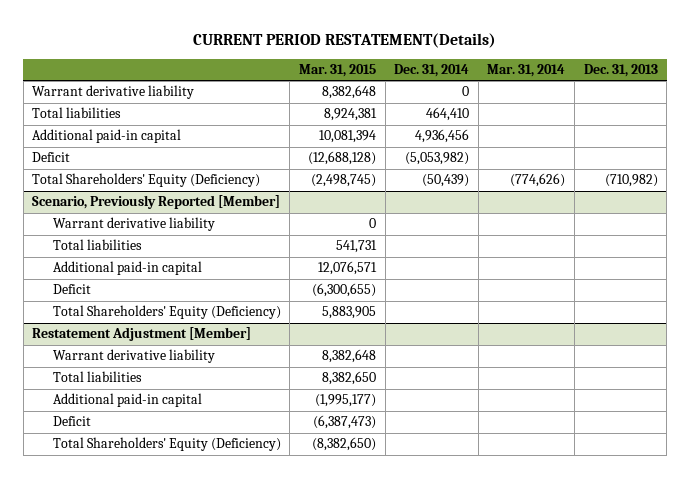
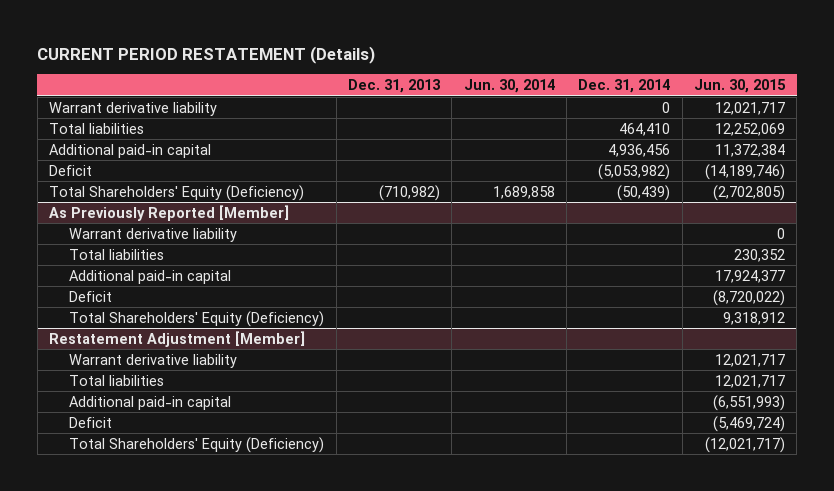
[192,32,496,48] CURRENT PERIOD RESTATEMENT(Details) -> [37,45,376,64] CURRENT PERIOD RESTATEMENT (Details)
[299,64,377,78] Mar. 31, 2015 -> none
[487,64,566,78] Mar. 31, 2014 -> none
none -> [463,79,555,94] Jun. 30, 2014
none -> [693,79,786,94] Jun. 30, 2015
[32,195,281,210] Scenario, Previously Reported [Member] -> [48,204,289,221] As Previously Reported [Member]

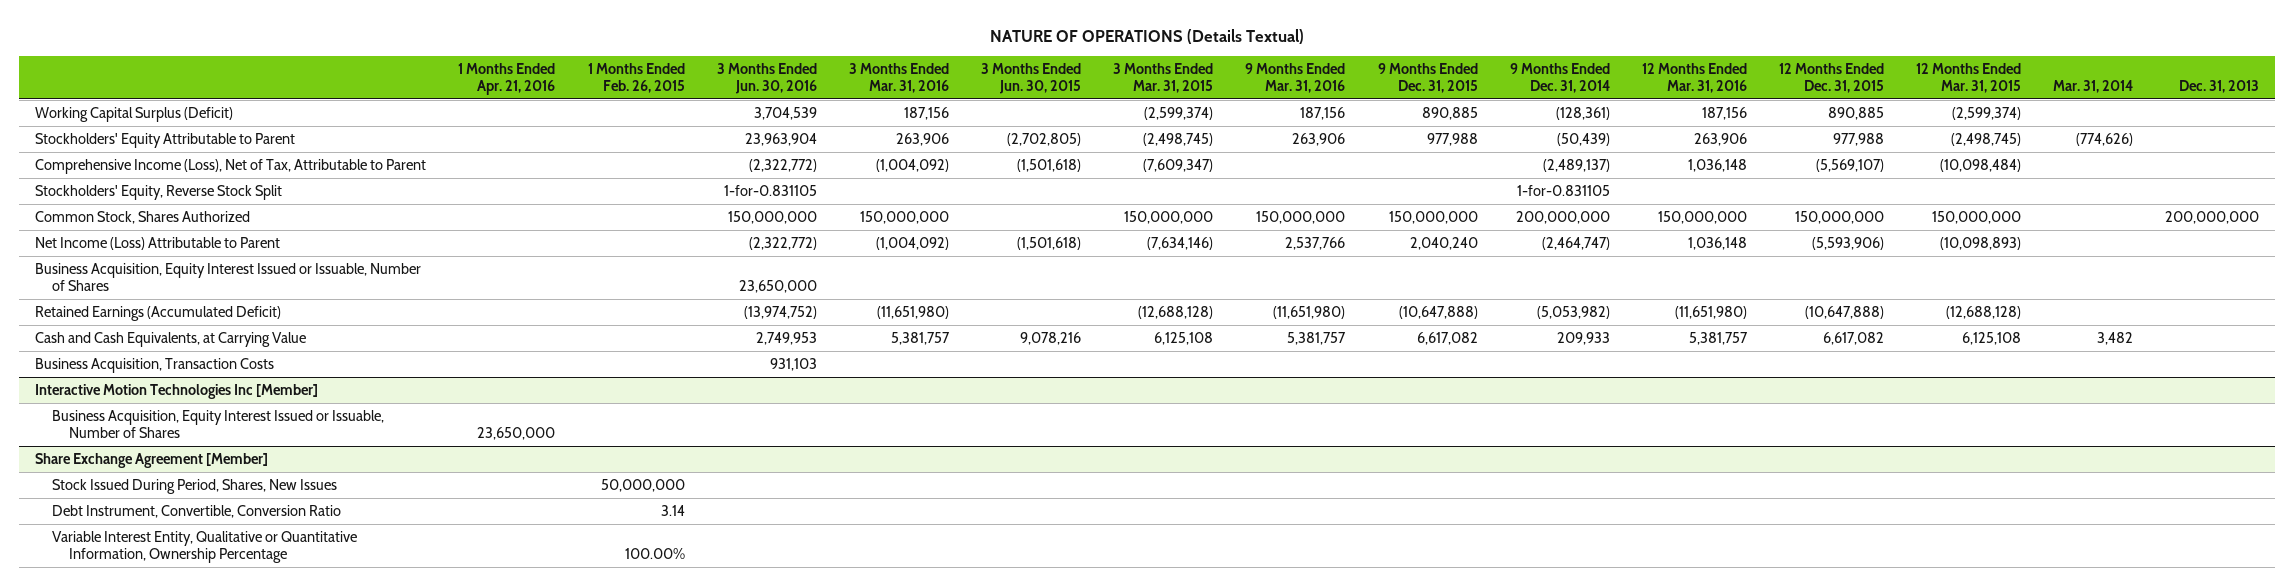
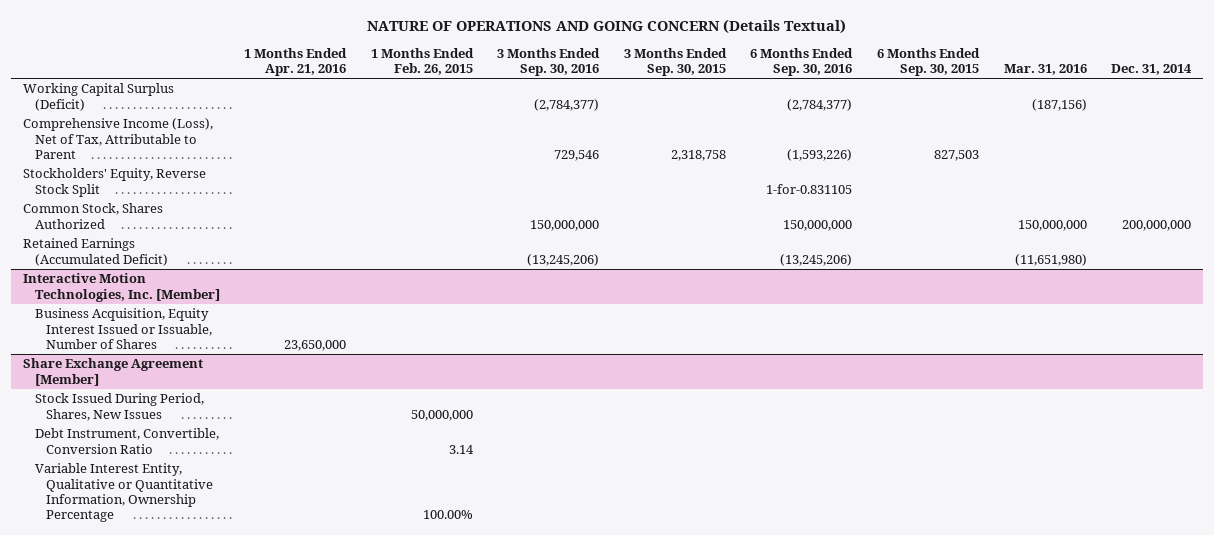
[990,28,1305,44] NATURE OF OPERATIONS (Details Textual) -> [367,18,847,34] NATURE OF OPERATIONS AND GOING CONCERN (Details Textual)
[716,63,817,94] 3 Months Ended Jun. 30, 2016 -> none
[848,63,949,93] 3 Months Ended Mar. 31, 2016 -> none
[981,63,1082,94] 3 Months Ended Jun. 30, 2015 -> none
[1113,63,1214,93] 3 Months Ended Mar. 31, 2015 -> none
[1245,63,1346,93] 9 Months Ended Mar. 31, 2016 -> none
[1377,63,1478,93] 9 Months Ended Dec. 31, 2015 -> none
[1509,63,1610,93] 9 Months Ended Dec. 31, 2014 -> none
[1641,63,1747,93] 12 Months Ended Mar. 31, 2016 -> none
[1778,63,1884,93] 12 Months Ended Dec. 31, 2015 -> none
[1916,63,2022,93] 12 Months Ended Mar. 31, 2015 -> none
[2053,79,2134,93] Mar. 31, 2014 -> none
[2179,79,2260,93] Dec. 31, 2013 -> none
none -> [497,47,601,77] 3 Months Ended Sep. 30, 2016
none -> [623,47,727,77] 3 Months Ended Sep. 30, 2015
none -> [750,47,854,77] 6 Months Ended Sep. 30, 2016
none -> [877,47,981,77] 6 Months Ended Sep. 30, 2015
none -> [1003,64,1087,76] Mar. 31, 2016
none -> [1111,64,1193,76] Dec. 31, 2014
[35,133,296,149] Stockholders' Equity Attributable to Parent -> none
[35,237,281,251] Net Income (Loss) Attributable to Parent -> none
[35,263,422,291] Business Acquisition, Equity Interest Issued or Issuable, Number of Shares -> none
[35,332,307,348] Cash and Cash Equivalents, at Carrying Value -> none
[35,358,275,374] Business Acquisition, Transaction Costs -> none
[35,384,319,400] Interactive Motion Technologies Inc [Member] -> [23,273,220,302] Interactive Motion Technologies, Inc. [Member]

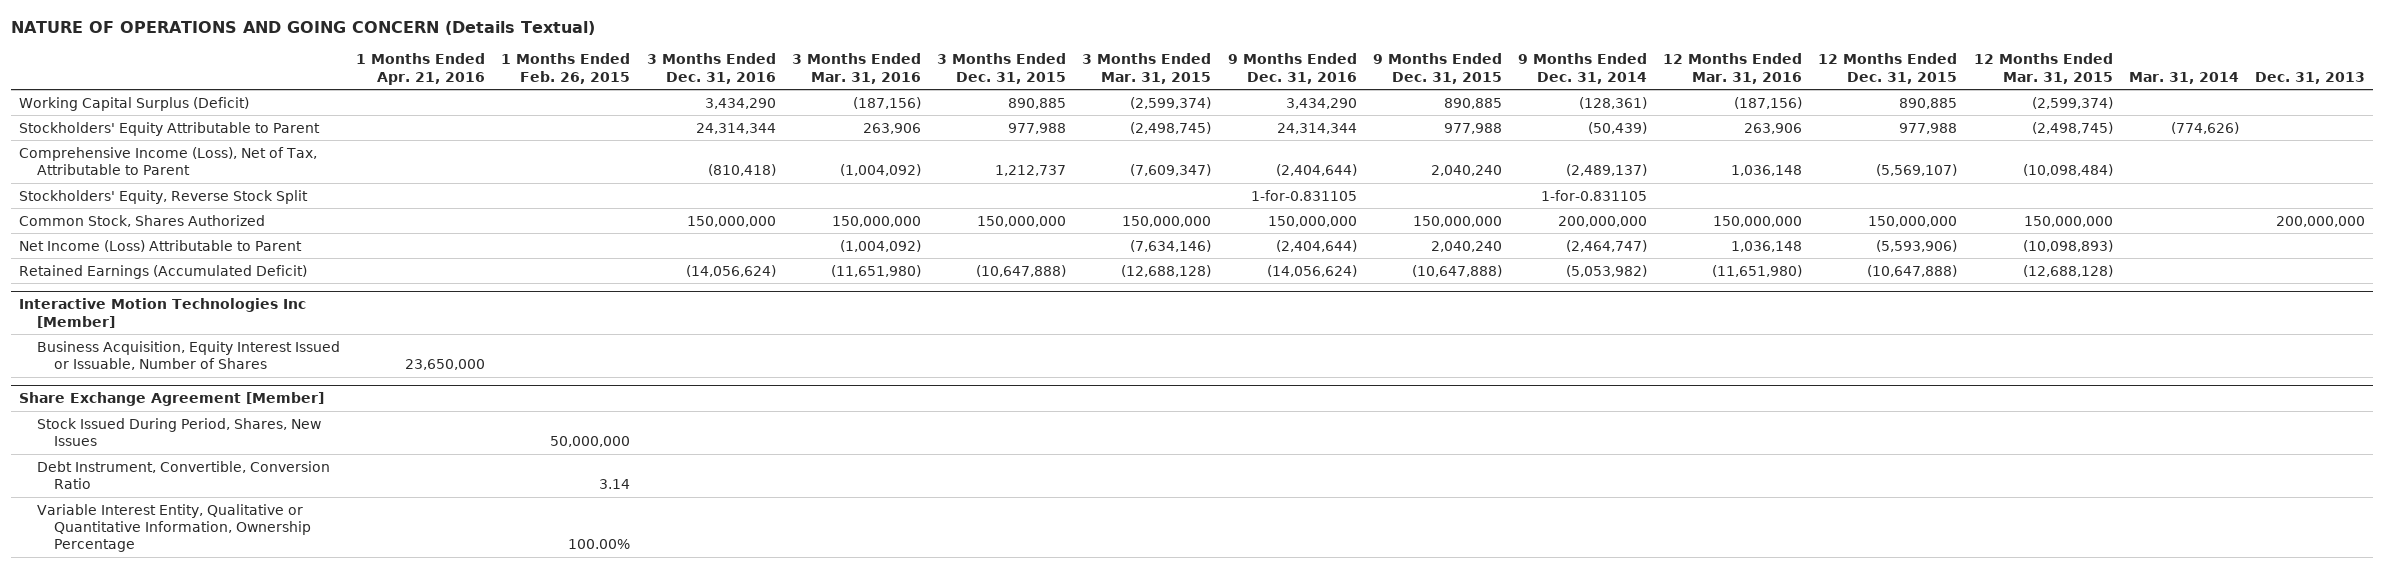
[497,47,601,77] 3 Months Ended Sep. 30, 2016 -> none
[623,47,727,77] 3 Months Ended Sep. 30, 2015 -> none
[750,47,854,77] 6 Months Ended Sep. 30, 2016 -> none
[877,47,981,77] 6 Months Ended Sep. 30, 2015 -> none
[1003,64,1087,76] Mar. 31, 2016 -> none
[1111,64,1193,76] Dec. 31, 2014 -> none
none -> [646,53,776,84] 3 Months Ended Dec. 31, 2016
none -> [791,53,921,84] 3 Months Ended Mar. 31, 2016
none -> [937,53,1067,84] 3 Months Ended Dec. 31, 2015
none -> [1082,53,1212,84] 3 Months Ended Mar. 31, 2015
none -> [1227,53,1357,84] 9 Months Ended Dec. 31, 2016
none -> [1372,53,1502,84] 9 Months Ended Dec. 31, 2015
none -> [1517,53,1647,84] 9 Months Ended Dec. 31, 2014
none -> [1663,53,1803,84] 12 Months Ended Mar. 31, 2016
none -> [1818,53,1958,84] 12 Months Ended Dec. 31, 2015
none -> [1973,53,2113,84] 12 Months Ended Mar. 31, 2015
none -> [2128,71,2239,84] Mar. 31, 2014
none -> [2255,71,2366,84] Dec. 31, 2013
none -> [19,121,321,136] Stockholders' Equity Attributable to Parent
none -> [19,239,303,252] Net Income (Loss) Attributable to Parent
[23,273,220,302] Interactive Motion Technologies, Inc. [Member] -> [19,298,307,328] Interactive Motion Technologies Inc [Member]

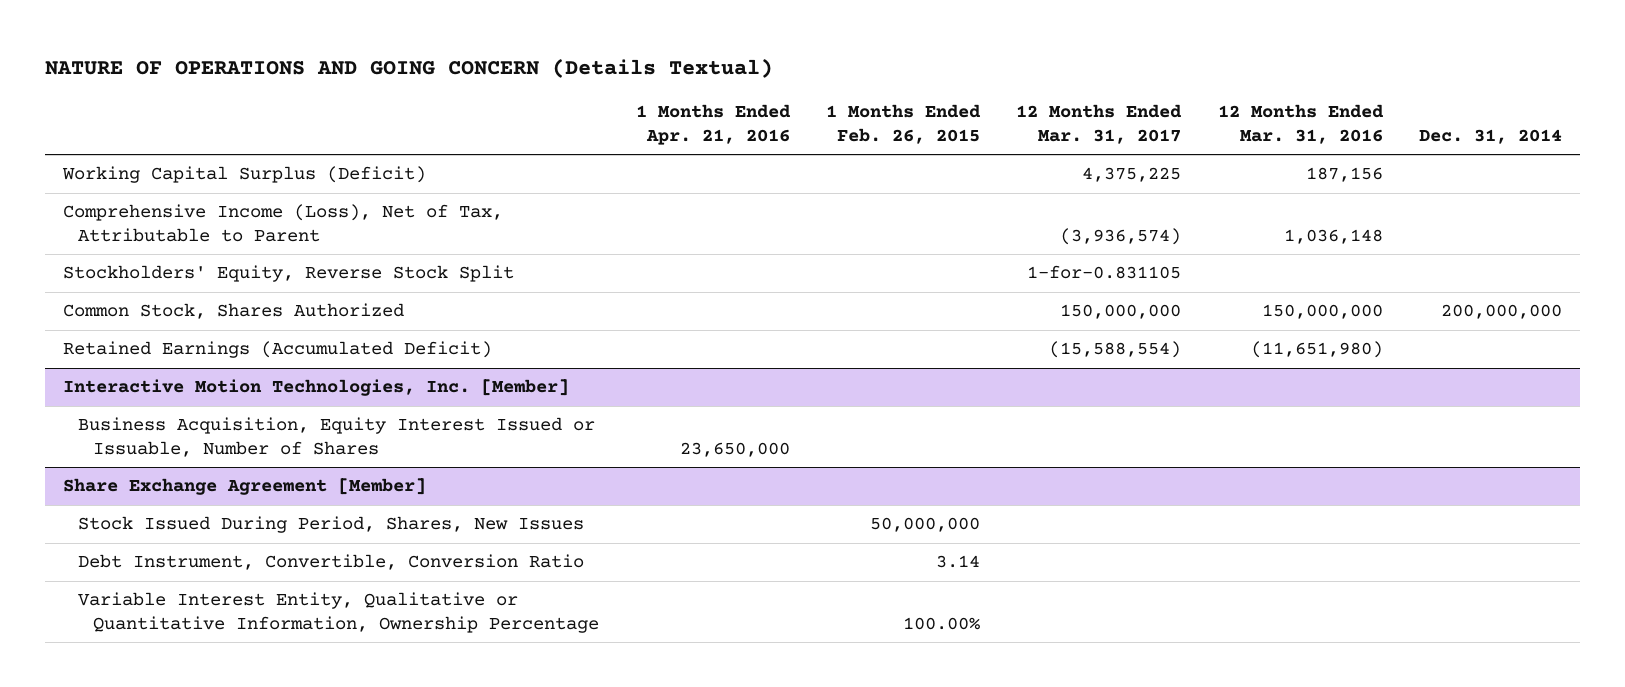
[646,53,776,84] 3 Months Ended Dec. 31, 2016 -> none
[791,53,921,84] 3 Months Ended Mar. 31, 2016 -> none
[937,53,1067,84] 3 Months Ended Dec. 31, 2015 -> none
[1082,53,1212,84] 3 Months Ended Mar. 31, 2015 -> none
[1227,53,1357,84] 9 Months Ended Dec. 31, 2016 -> none
[1372,53,1502,84] 9 Months Ended Dec. 31, 2015 -> none
[1517,53,1647,84] 9 Months Ended Dec. 31, 2014 -> none
[1818,53,1958,84] 12 Months Ended Dec. 31, 2015 -> none
[1973,53,2113,84] 12 Months Ended Mar. 31, 2015 -> none
[2128,71,2239,84] Mar. 31, 2014 -> none
[2255,71,2366,84] Dec. 31, 2013 -> none
none -> [1016,104,1183,144] 12 Months Ended Mar. 31, 2017
none -> [1419,128,1563,144] Dec. 31, 2014
[19,121,321,136] Stockholders' Equity Attributable to Parent -> none
[1734,96,1803,109] (187,156) -> [1305,167,1383,183] 187,156
[19,239,303,252] Net Income (Loss) Attributable to Parent -> none
[19,298,307,328] Interactive Motion Technologies Inc [Member] -> [62,379,569,397] Interactive Motion Technologies, Inc. [Member]

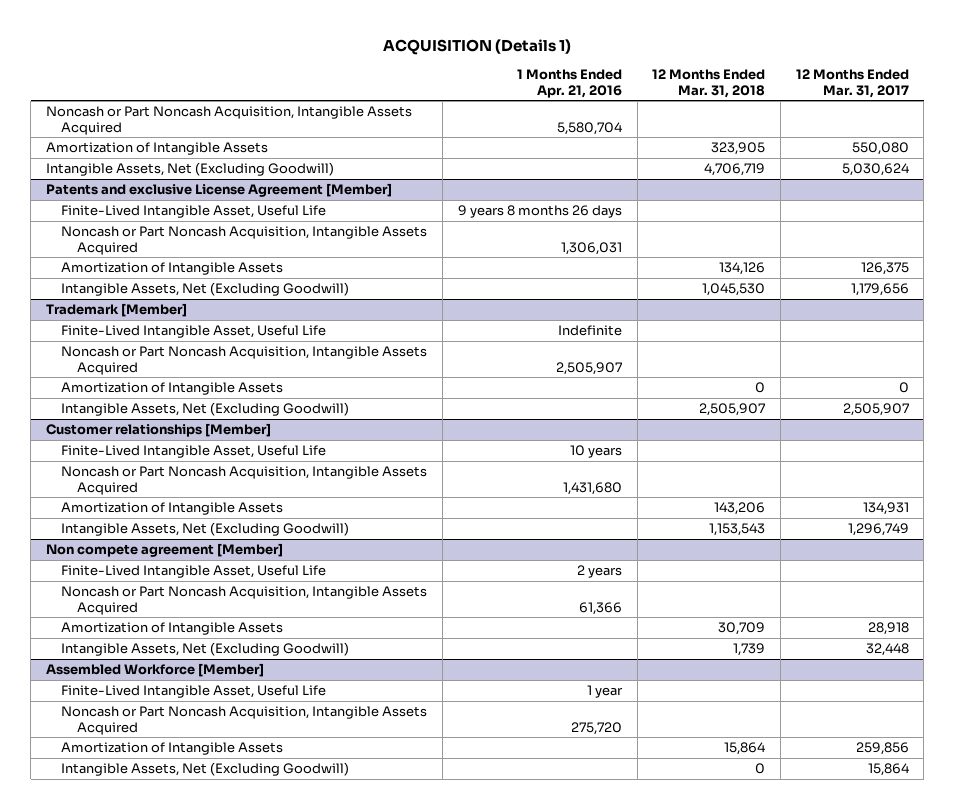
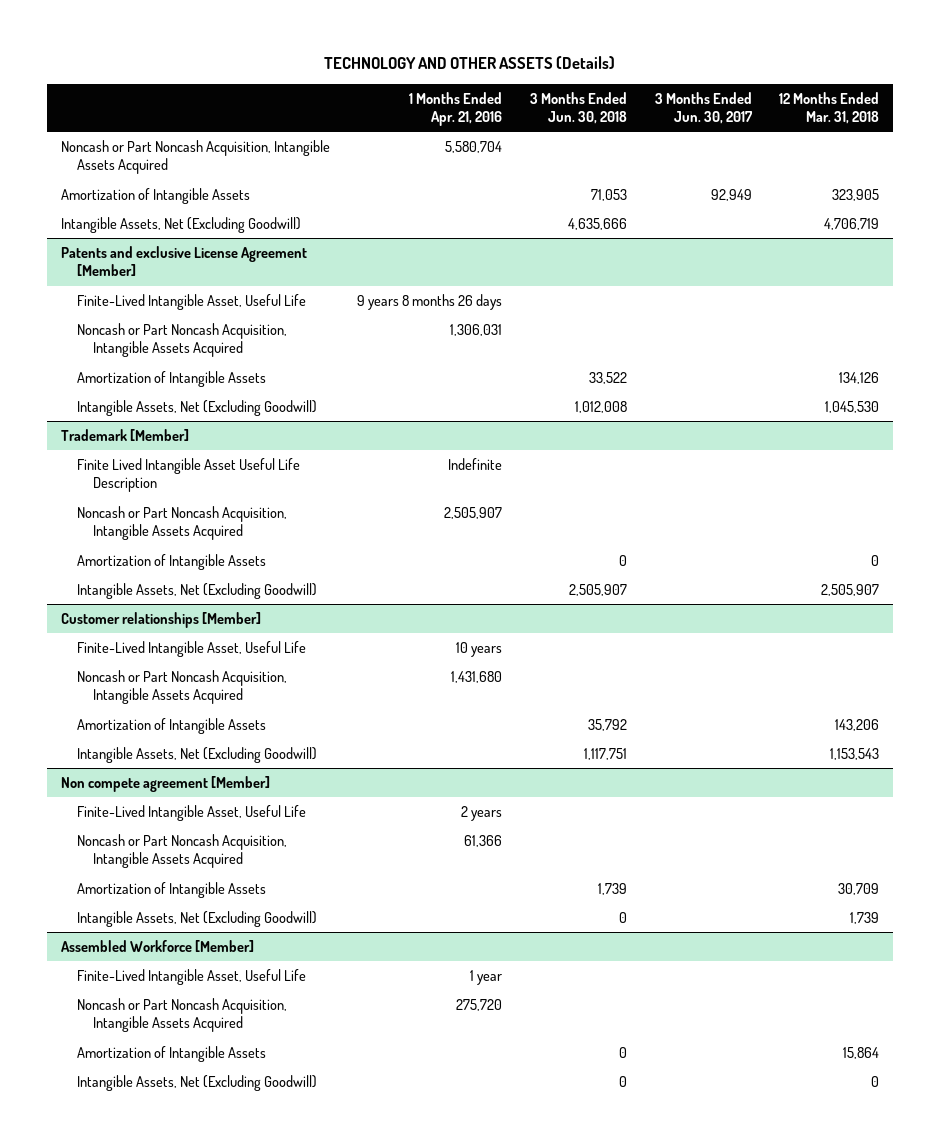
[383,39,572,56] ACQUISITION (Details 1) -> [324,56,616,70] TECHNOLOGY AND OTHER ASSETS (Details)
[795,69,909,98] 12 Months Ended Mar. 31, 2017 -> none
none -> [530,91,628,124] 3 Months Ended Jun. 30, 2018
none -> [654,91,753,124] 3 Months Ended Jun. 30, 2017
[61,325,327,339] Finite-Lived Intangible Asset, Useful Life -> [76,457,300,493] Finite Lived Intangible Asset Useful Life Description

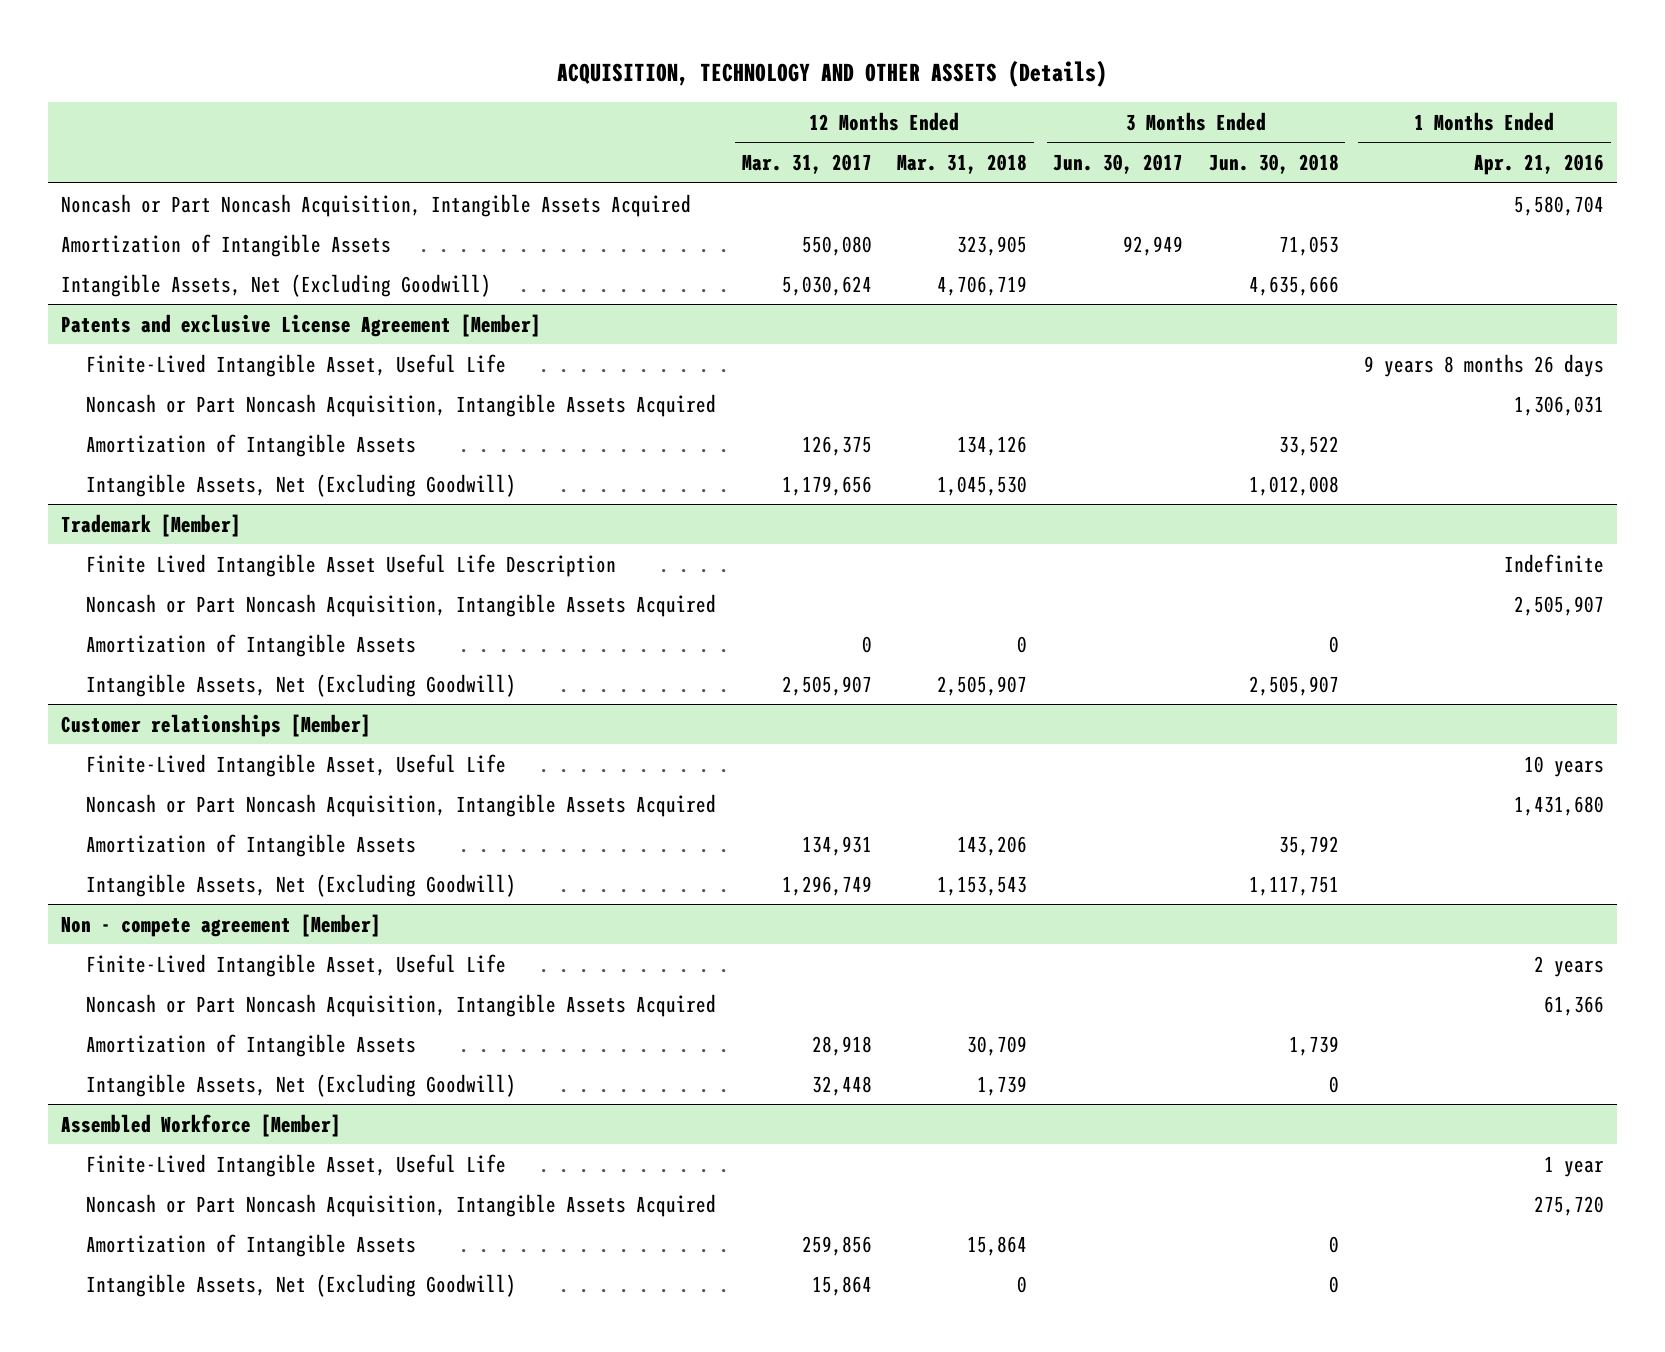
[324,56,616,70] TECHNOLOGY AND OTHER ASSETS (Details) -> [557,59,1108,87] ACQUISITION, TECHNOLOGY AND OTHER ASSETS (Details)
none -> [741,153,872,174] Mar. 31, 2017
[60,775,270,792] Non compete agreement [Member] -> [60,913,381,937] Non - compete agreement [Member]

